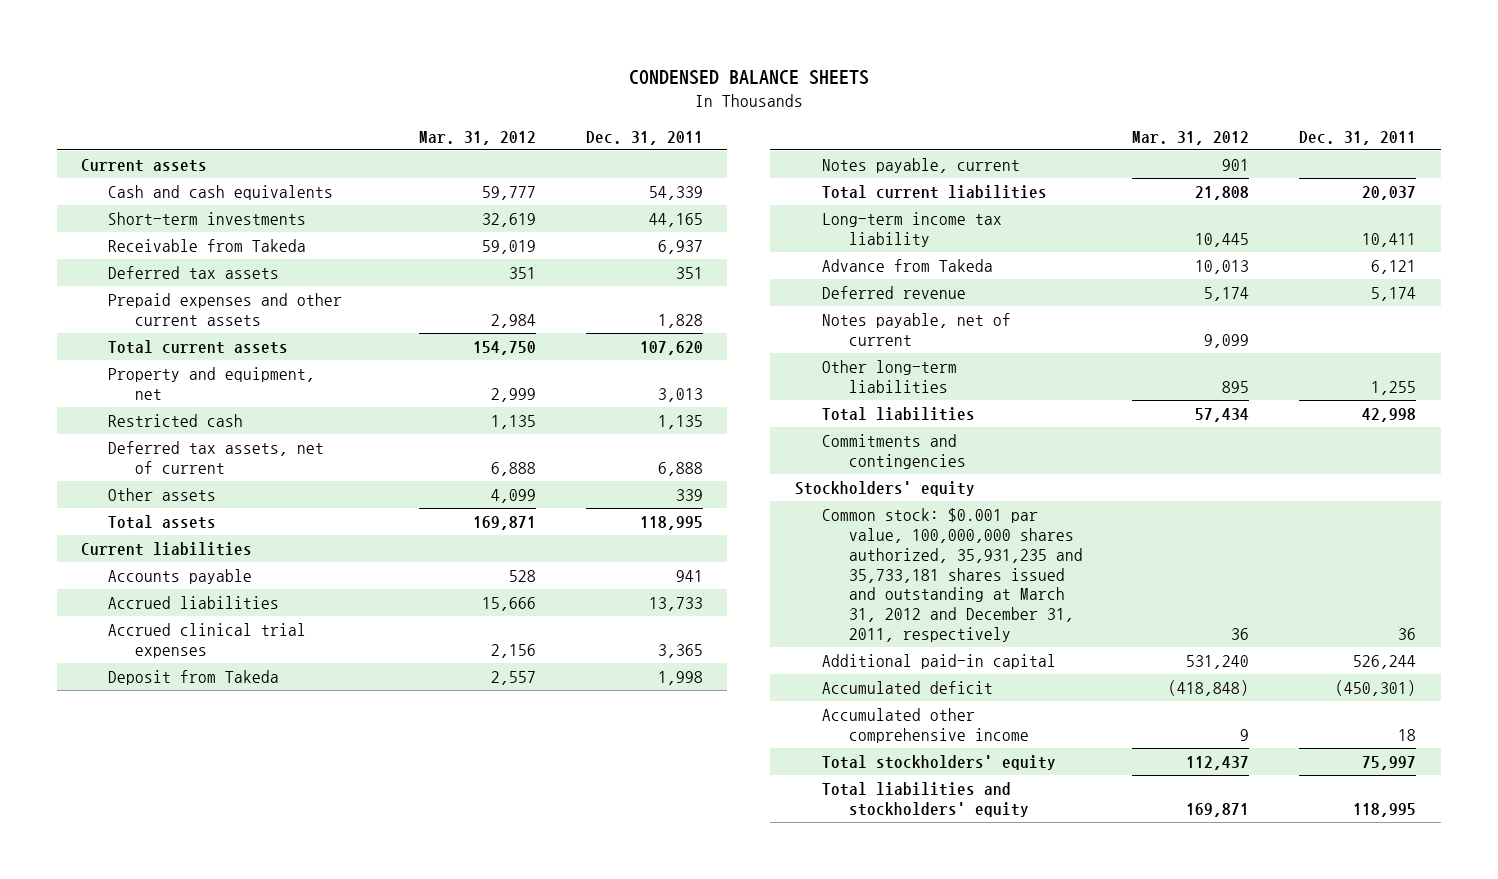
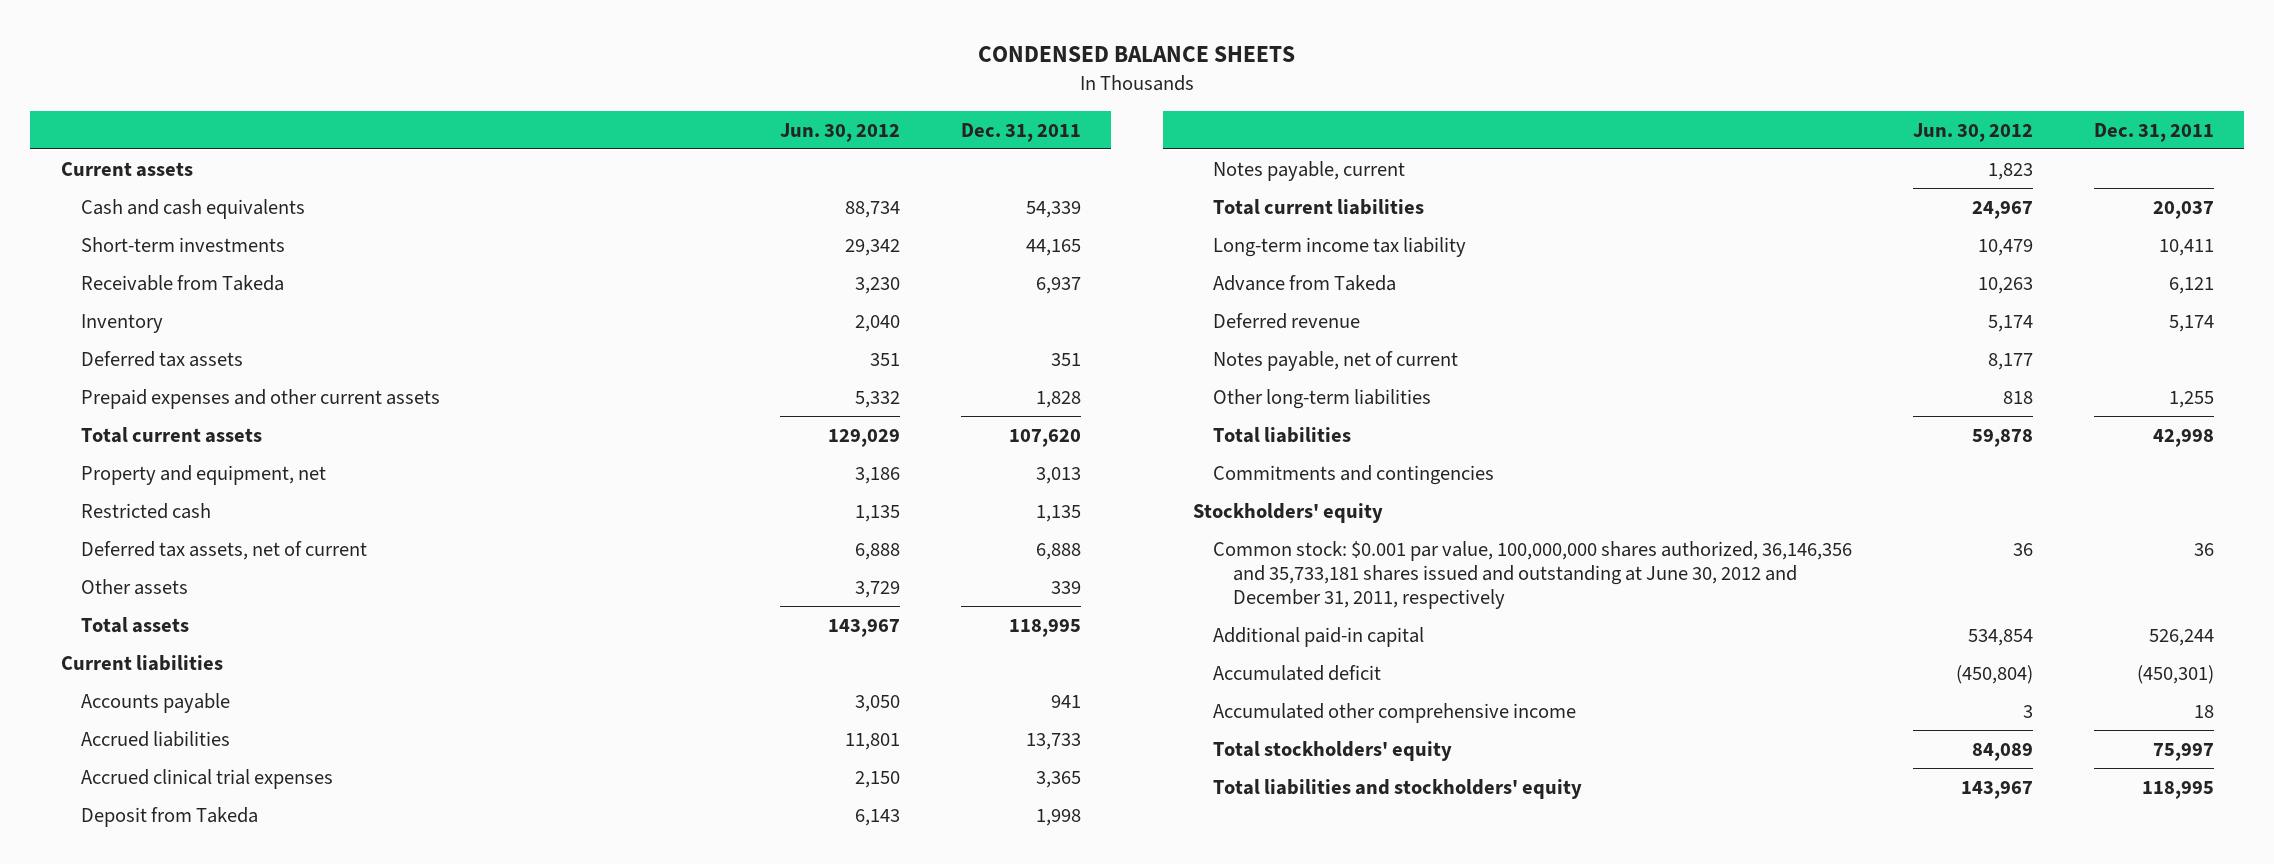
[418,130,536,145] Mar. 31, 2012 -> none
none -> [780,122,901,142] Jun. 30, 2012
none -> [80,313,163,333] Inventory
[821,507,1083,643] Common stock: $0.001 par value, 100,000,000 shares authorized, 35,931,235 and 35,733,181 shares issued and outstanding at March 31, 2012 and December 31, 2011, respectively -> [1213,540,1853,610] Common stock: $0.001 par value, 100,000,000 shares authorized, 36,146,356 and 35,733,181 shares issued and outstanding at June 30, 2012 and December 31, 2011, respectively

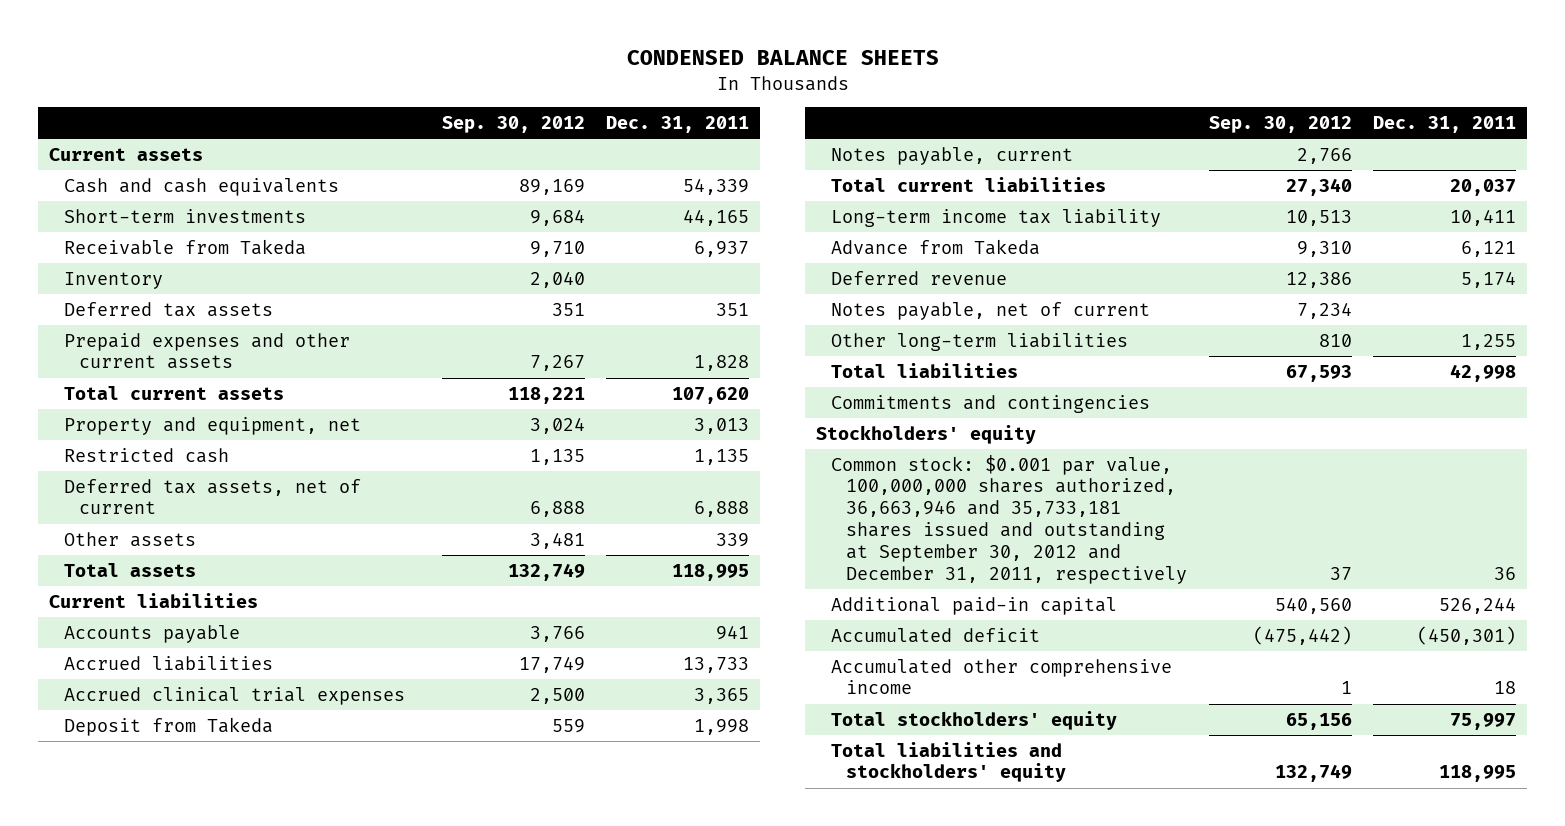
[780,122,901,142] Jun. 30, 2012 -> none
none -> [441,115,585,133] Sep. 30, 2012
[1213,540,1853,610] Common stock: $0.001 par value, 100,000,000 shares authorized, 36,146,356 and 35,733,181 shares issued and outstanding at June 30, 2012 and December 31, 2011, respectively -> [830,454,1188,584] Common stock: $0.001 par value, 100,000,000 shares authorized, 36,663,946 and 35,733,181 shares issued and outstanding at September 30, 2012 and December 31, 2011, respectively

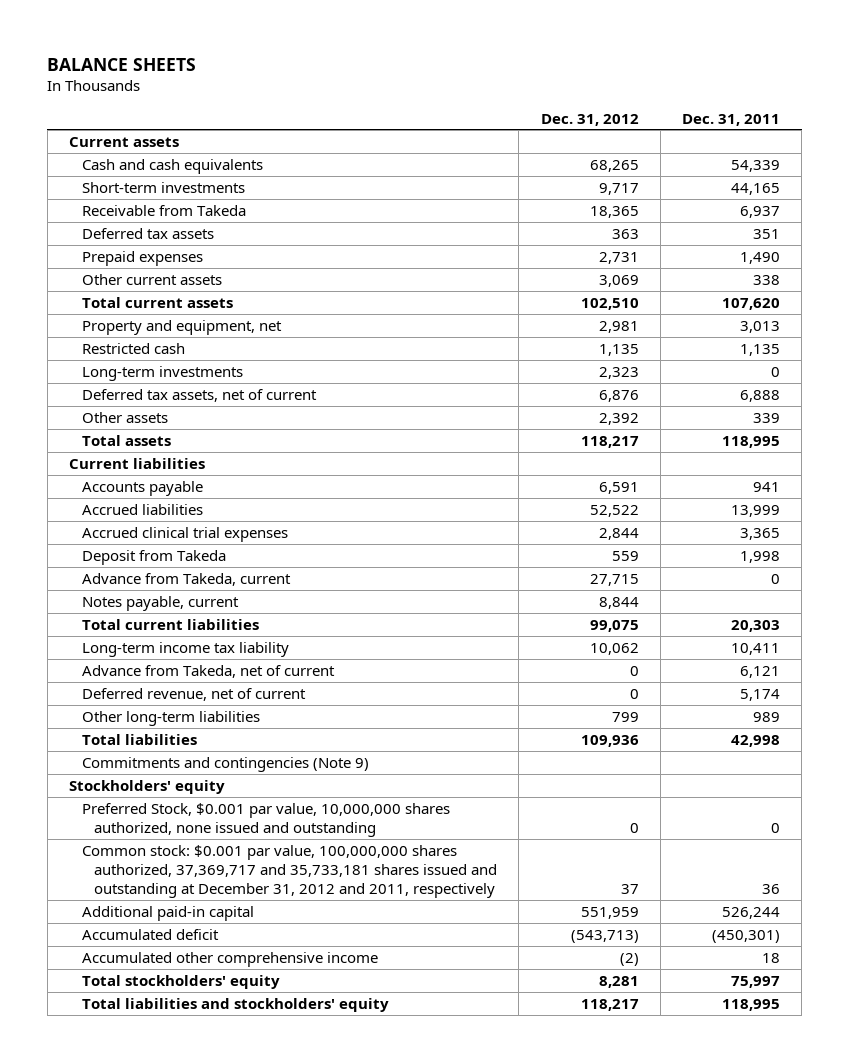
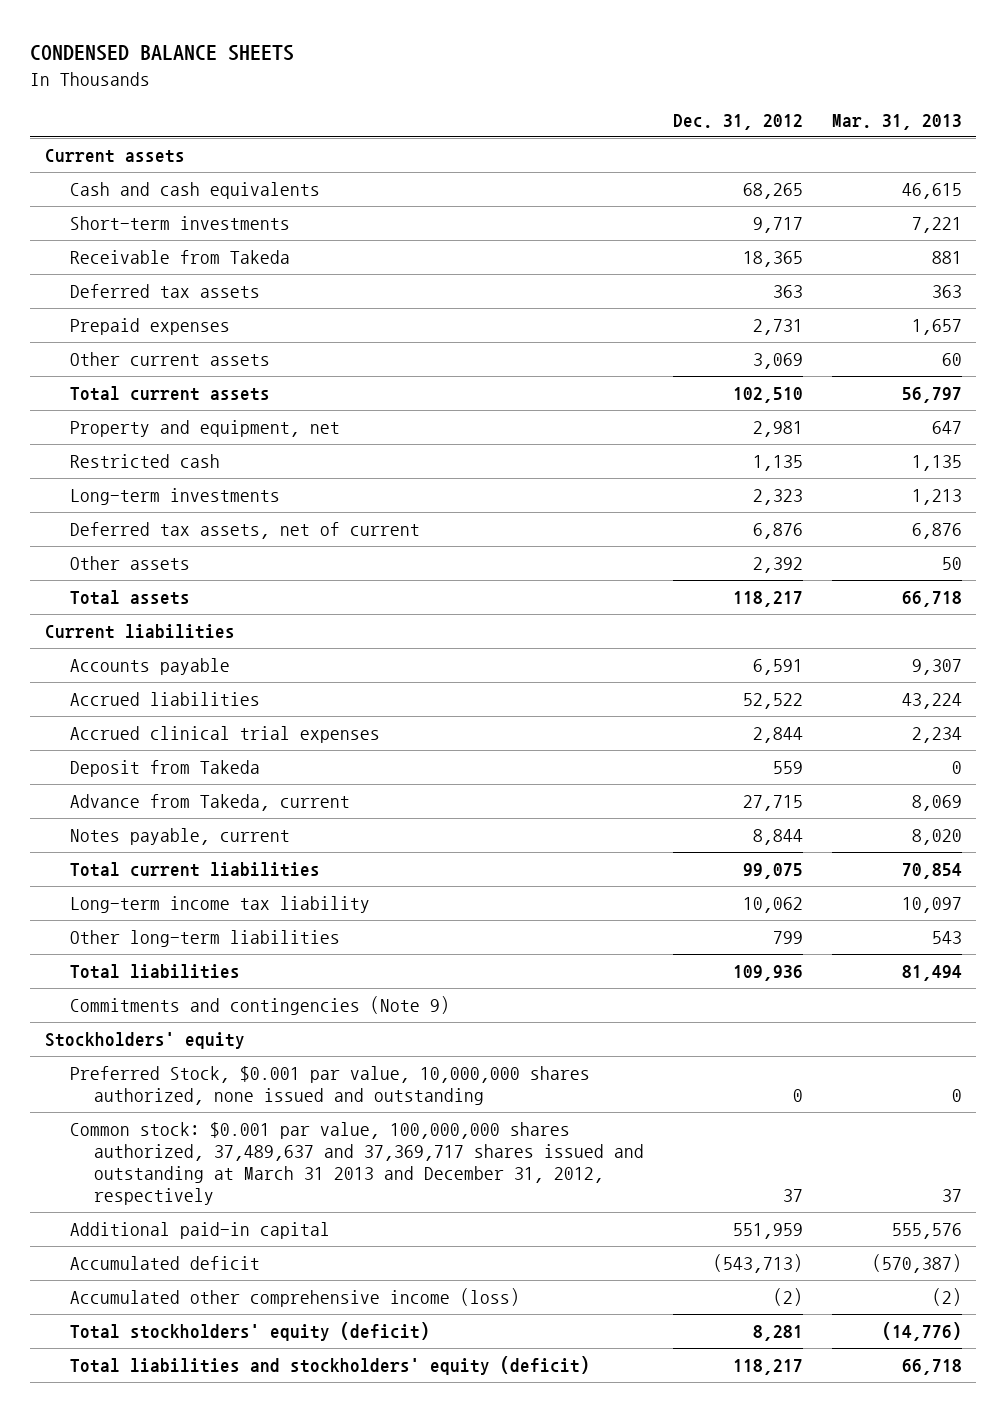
[47,58,197,72] BALANCE SHEETS -> [30,45,295,62] CONDENSED BALANCE SHEETS
[682,113,781,126] Dec. 31, 2011 -> none
none -> [831,113,962,130] Mar. 31, 2013
[81,664,335,678] Advance from Takeda, net of current -> none
[81,687,306,701] Deferred revenue, net of current -> none
[81,844,497,898] Common stock: $0.001 par value, 100,000,000 shares authorized, 37,369,717 and 35,733,181 shares issued and outstanding at December 31, 2012 and 2011, respectively -> [69,1121,645,1206] Common stock: $0.001 par value, 100,000,000 shares authorized, 37,489,637 and 37,369,717 shares issued and outstanding at March 31 2013 and December 31, 2012, respectively
[81,951,378,967] Accumulated other comprehensive income -> [69,1287,520,1307] Accumulated other comprehensive income (loss)
[81,974,280,989] Total stockholders' equity -> [69,1321,430,1341] Total stockholders' equity (deficit)
[81,997,389,1012] Total liabilities and stockholders' equity -> [69,1355,590,1375] Total liabilities and stockholders' equity (deficit)

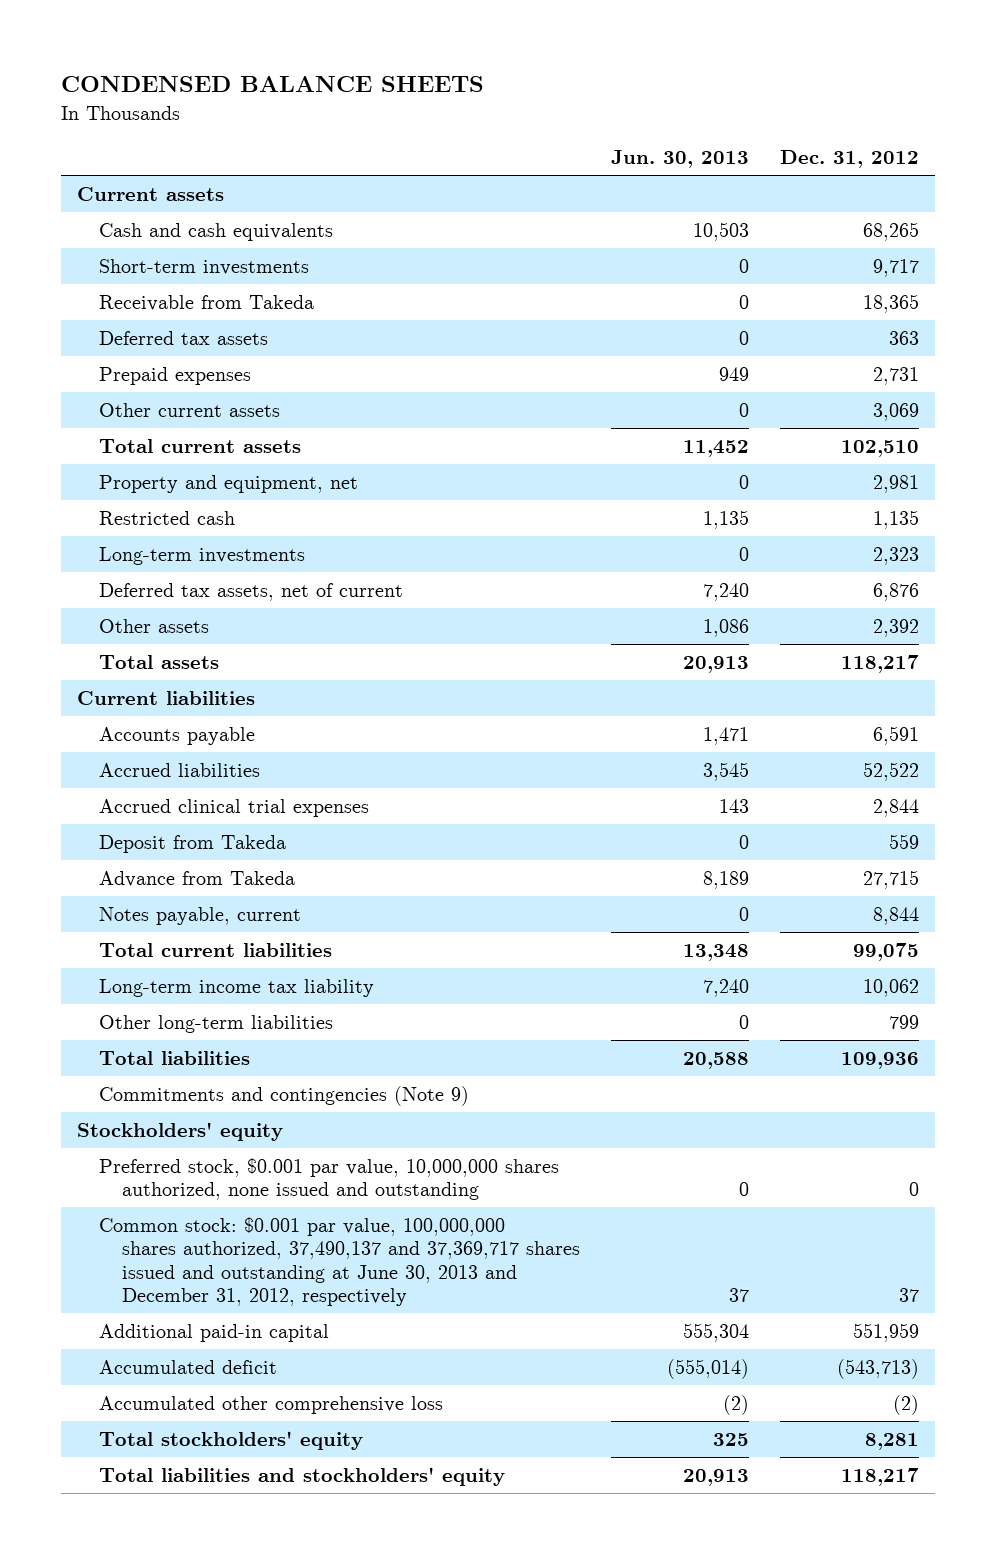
[831,113,962,130] Mar. 31, 2013 -> none
none -> [611,150,750,169] Jun. 30, 2013
[69,793,350,811] Advance from Takeda, current -> [99,870,296,887] Advance from Takeda
[69,1065,590,1105] Preferred Stock, $0.001 par value, 10,000,000 shares authorized, none issued and outstanding -> [99,1157,560,1201] Preferred stock, $0.001 par value, 10,000,000 shares authorized, none issued and outstanding
[69,1121,645,1206] Common stock: $0.001 par value, 100,000,000 shares authorized, 37,489,637 and 37,369,717 shares issued and outstanding at March 31 2013 and December 31, 2012, respectively -> [99,1216,580,1307] Common stock: $0.001 par value, 100,000,000 shares authorized, 37,490,137 and 37,369,717 shares issued and outstanding at June 30, 2013 and December 31, 2012, respectively
[69,1287,520,1307] Accumulated other comprehensive income (loss) -> [99,1395,444,1414] Accumulated other comprehensive loss
[69,1321,430,1341] Total stockholders' equity (deficit) -> [99,1430,364,1450] Total stockholders' equity
[69,1355,590,1375] Total liabilities and stockholders' equity (deficit) -> [99,1466,506,1486] Total liabilities and stockholders' equity

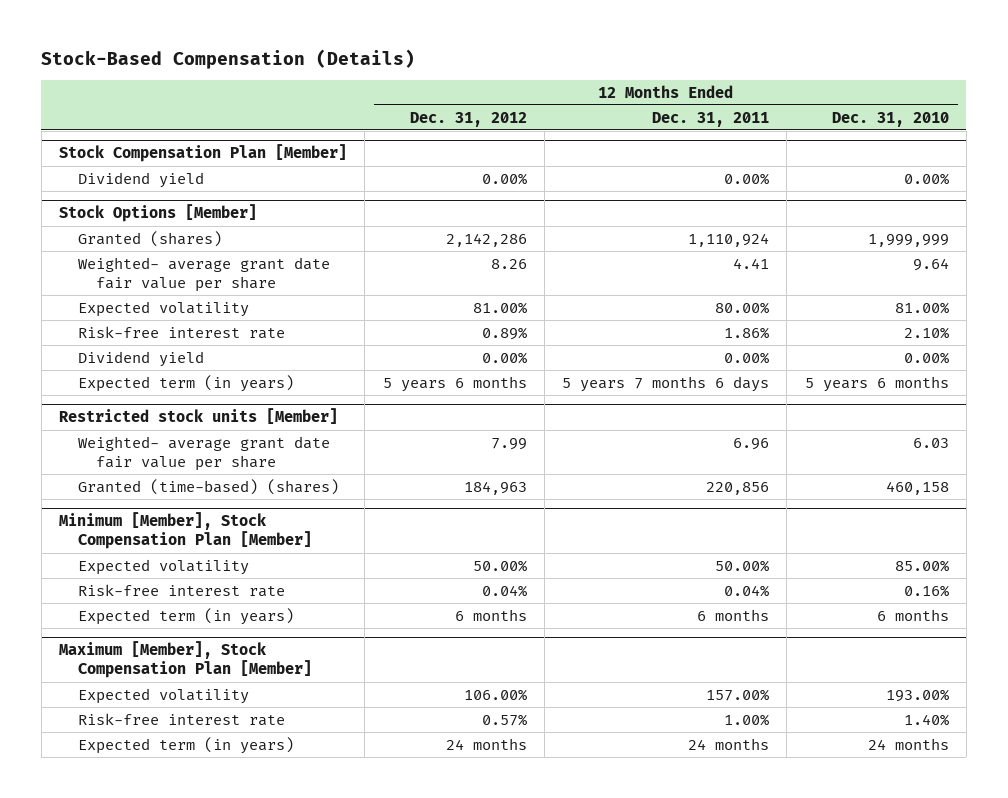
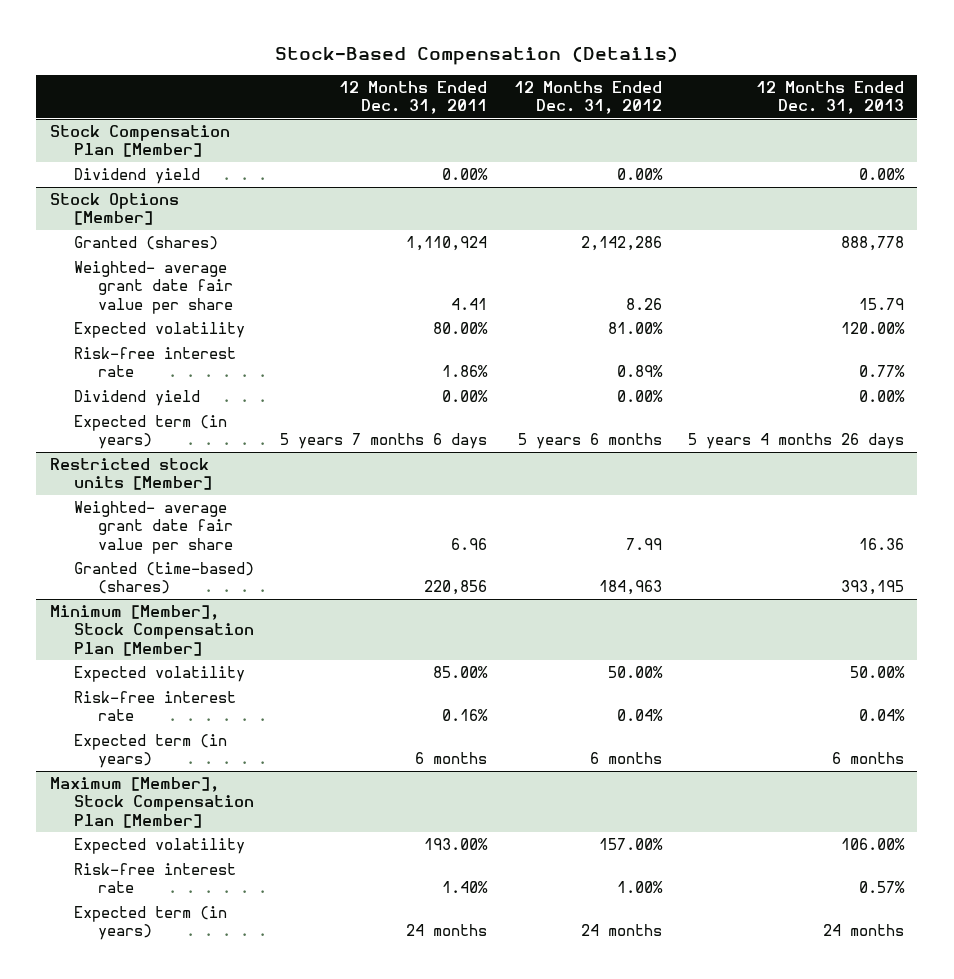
[831,111,949,127] Dec. 31, 2010 -> none
none -> [756,80,905,115] 12 Months Ended Dec. 31, 2013
[715,559,770,572] 50.00% -> [433,666,489,679] 85.00%
[724,584,770,597] 0.04% -> [442,709,489,722] 0.16%
[463,688,527,701] 106.00% -> [598,838,663,851] 157.00%
[706,688,770,701] 157.00% -> [424,838,489,851] 193.00%
[481,713,527,726] 0.57% -> [616,881,663,894] 1.00%
[724,713,770,726] 1.00% -> [442,881,489,894] 1.40%

